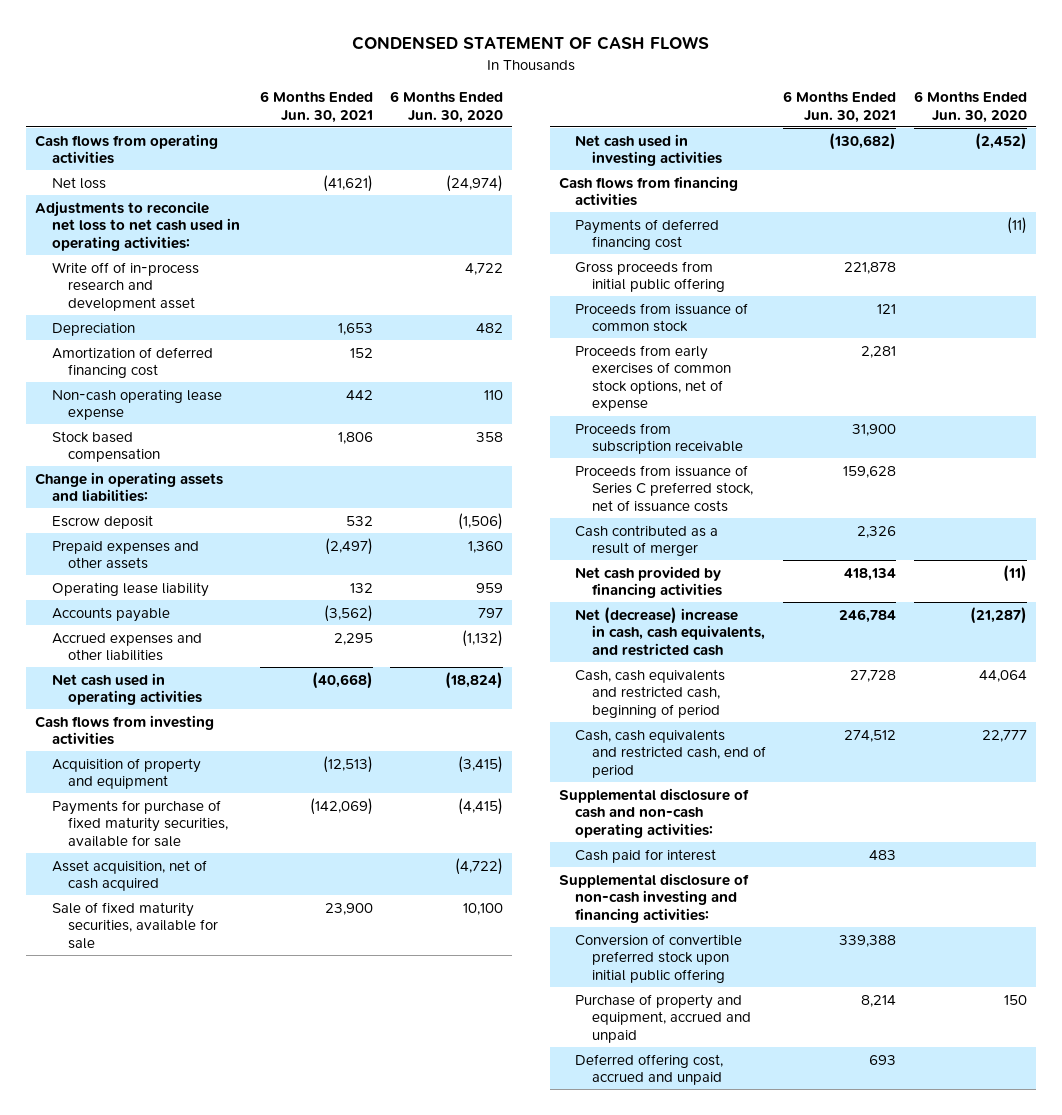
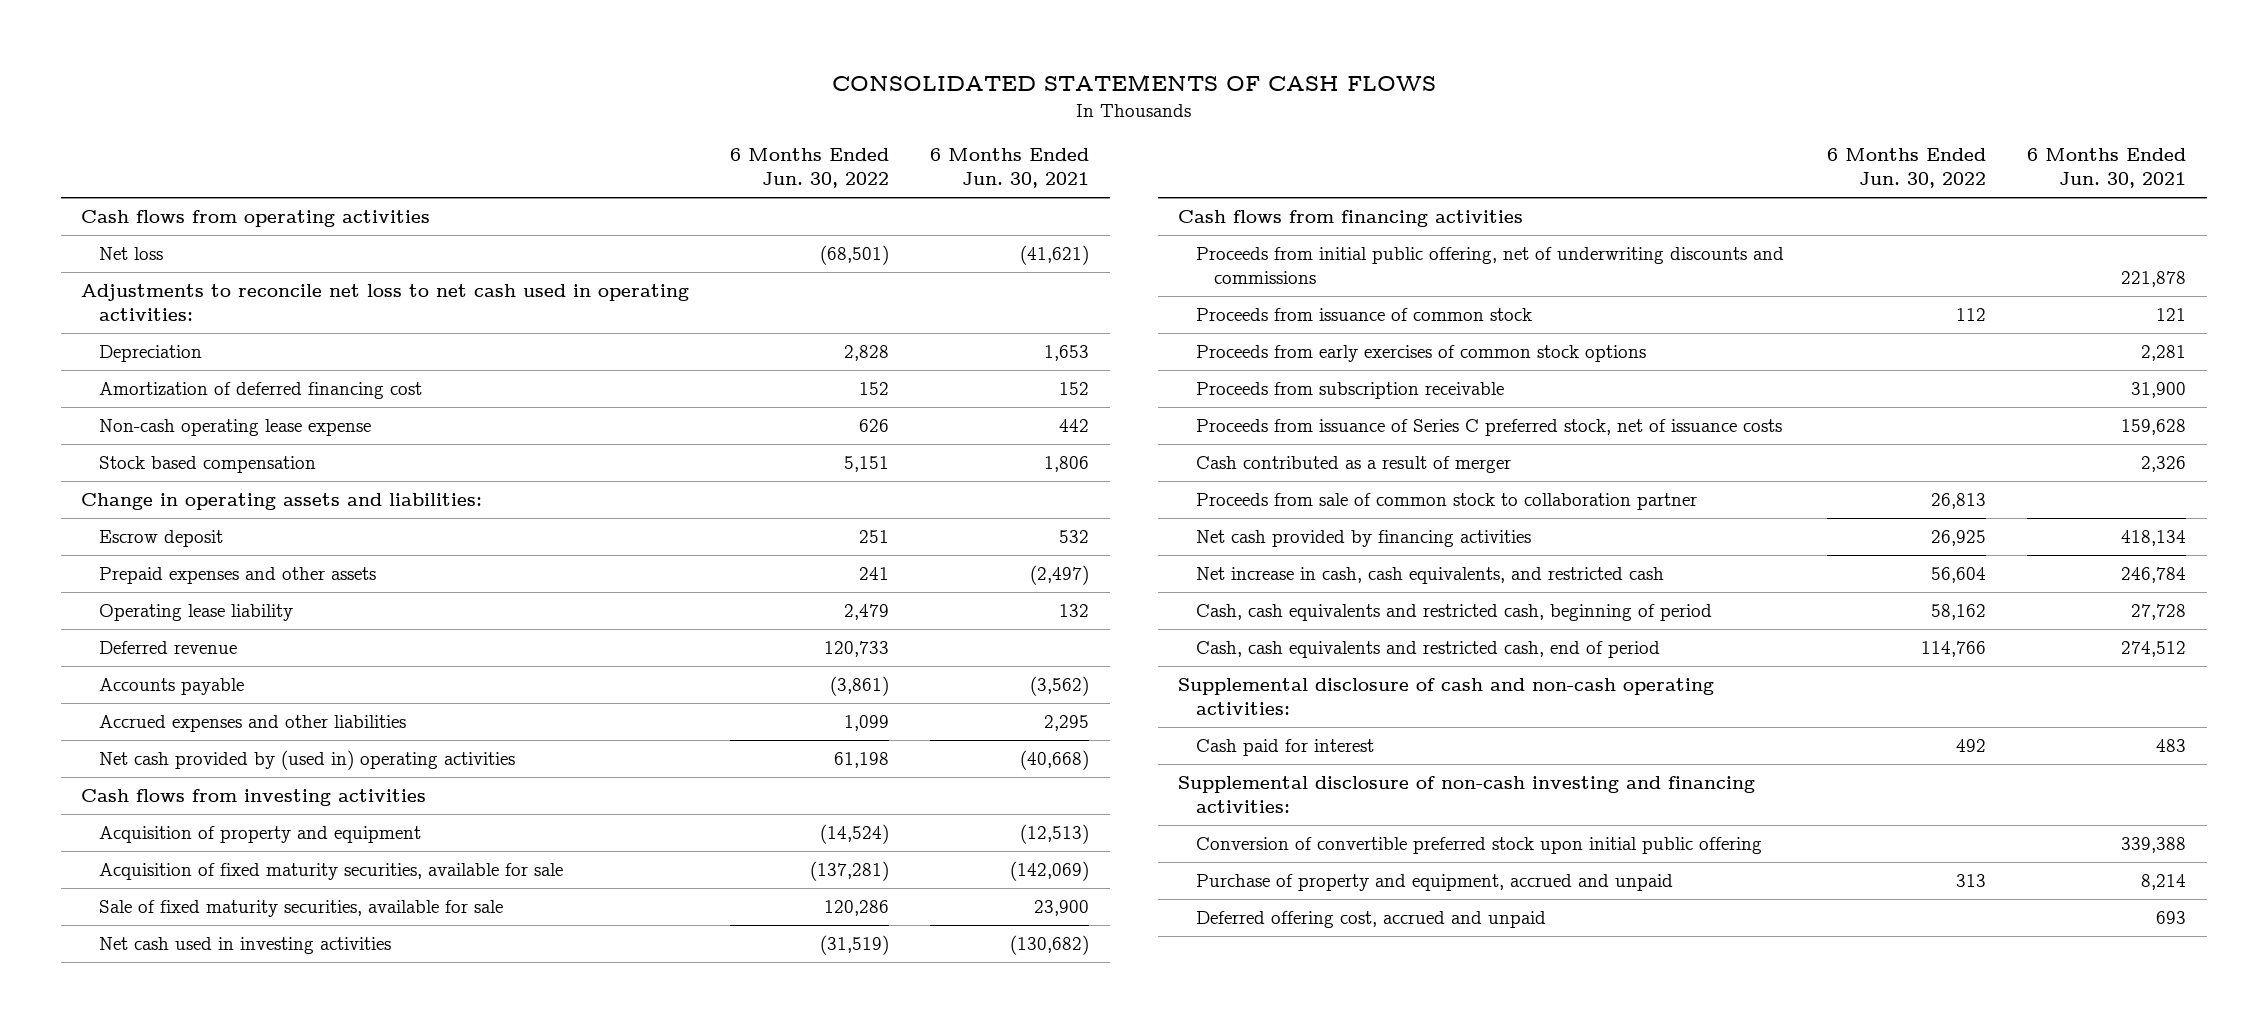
[352,36,710,51] CONDENSED STATEMENT OF CASH FLOWS -> [831,73,1436,91] CONSOLIDATED STATEMENTS OF CASH FLOWS
[390,91,504,123] 6 Months Ended Jun. 30, 2020 -> none
none -> [730,148,890,189] 6 Months Ended Jun. 30, 2022
[51,261,199,311] Write off of in-process research and development asset -> none
none -> [99,641,238,655] Deferred revenue
[51,672,203,706] Net cash used in operating activities -> [99,750,516,771] Net cash provided by (used in) operating activities
[51,859,207,892] Asset acquisition, net of cash acquired -> none
[51,799,229,847] Payments for purchase of fixed maturity securities, available for sale -> [99,863,564,881] Acquisition of fixed maturity securities, available for sale
[575,218,720,251] Payments of deferred financing cost -> none
[575,260,725,293] Gross proceeds from initial public offering -> [1196,247,1785,285] Proceeds from initial public offering, net of underwriting discounts and commissions
[575,344,731,412] Proceeds from early exercises of common stock options, net of expense -> [1196,345,1647,363] Proceeds from early exercises of common stock options
none -> [1196,493,1698,511] Proceeds from sale of common stock to collaboration partner
[575,606,765,656] Net (decrease) increase in cash, cash equivalents, and restricted cash -> [1196,567,1665,585] Net increase in cash, cash equivalents, and restricted cash

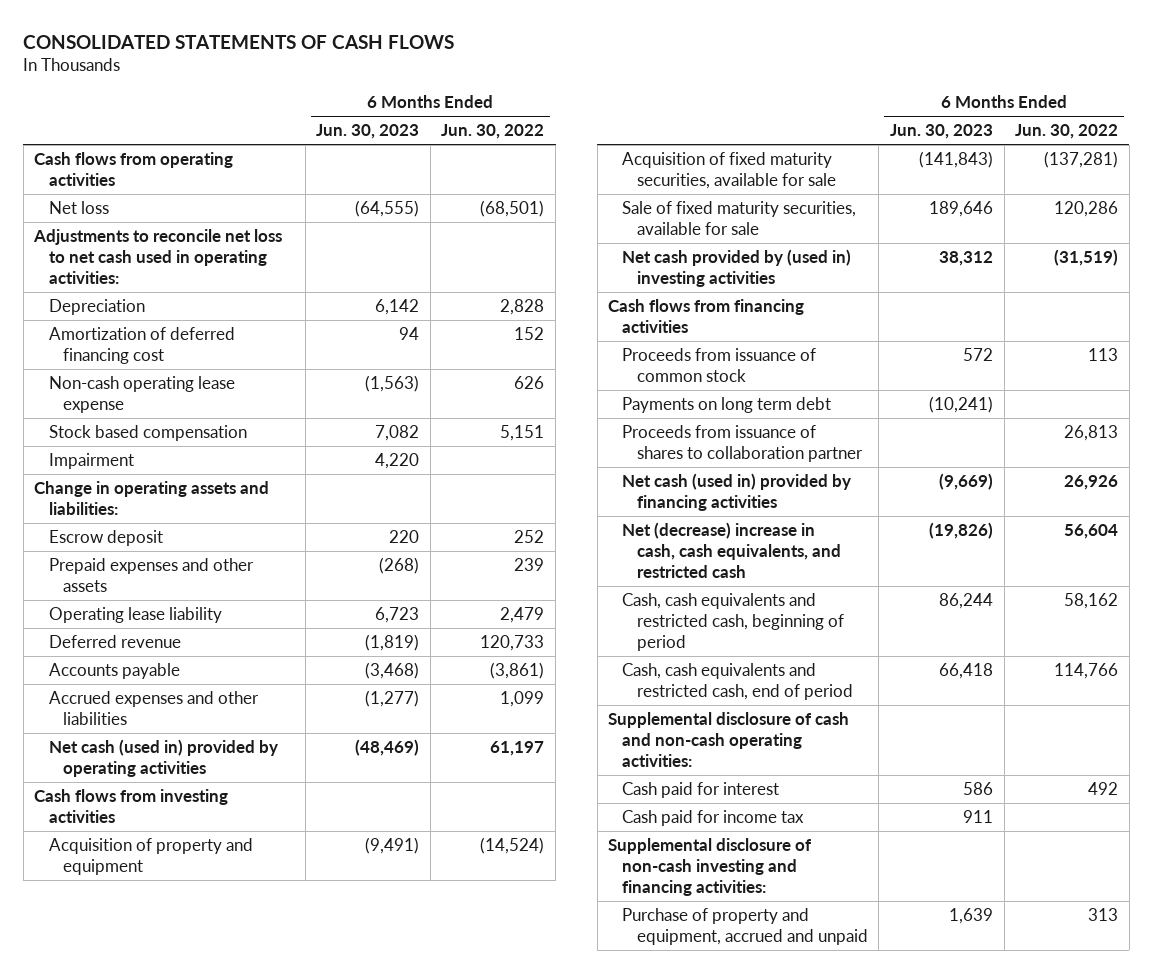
[930,148,1090,189] 6 Months Ended Jun. 30, 2021 -> none
none -> [316,124,420,140] Jun. 30, 2023
none -> [48,453,134,470] Impairment
[859,530,890,544] 251 -> [514,530,545,544] 252
[859,567,890,581] 241 -> [514,558,545,572] 239
[99,750,516,771] Net cash provided by (used in) operating activities -> [48,739,278,777] Net cash (used in) provided by operating activities
[834,752,890,769] 61,198 -> [490,741,545,757] 61,197
[99,937,392,955] Net cash used in investing activities -> [622,249,852,287] Net cash provided by (used in) investing activities
[1196,247,1785,285] Proceeds from initial public offering, net of underwriting discounts and commissions -> none
[1196,345,1647,363] Proceeds from early exercises of common stock options -> none
[1196,382,1505,400] Proceeds from subscription receivable -> none
[1196,419,1783,437] Proceeds from issuance of Series C preferred stock, net of issuance costs -> none
[1196,456,1512,474] Cash contributed as a result of merger -> none
[1956,308,1987,322] 112 -> [1088,348,1119,362] 113
none -> [622,397,832,414] Payments on long term debt
[1196,493,1698,511] Proceeds from sale of common stock to collaboration partner -> [622,425,863,462] Proceeds from issuance of shares to collaboration partner
[1196,530,1532,548] Net cash provided by financing activities -> [622,473,852,511] Net cash (used in) provided by financing activities
[1931,530,1987,547] 26,925 -> [1064,475,1119,491] 26,926
[1196,567,1665,585] Net increase in cash, cash equivalents, and restricted cash -> [622,522,841,578] Net (decrease) increase in cash, cash equivalents, and restricted cash
none -> [622,810,805,827] Cash paid for income tax
[1196,837,1763,855] Conversion of convertible preferred stock upon initial public offering -> none
[1196,911,1547,929] Deferred offering cost, accrued and unpaid -> none

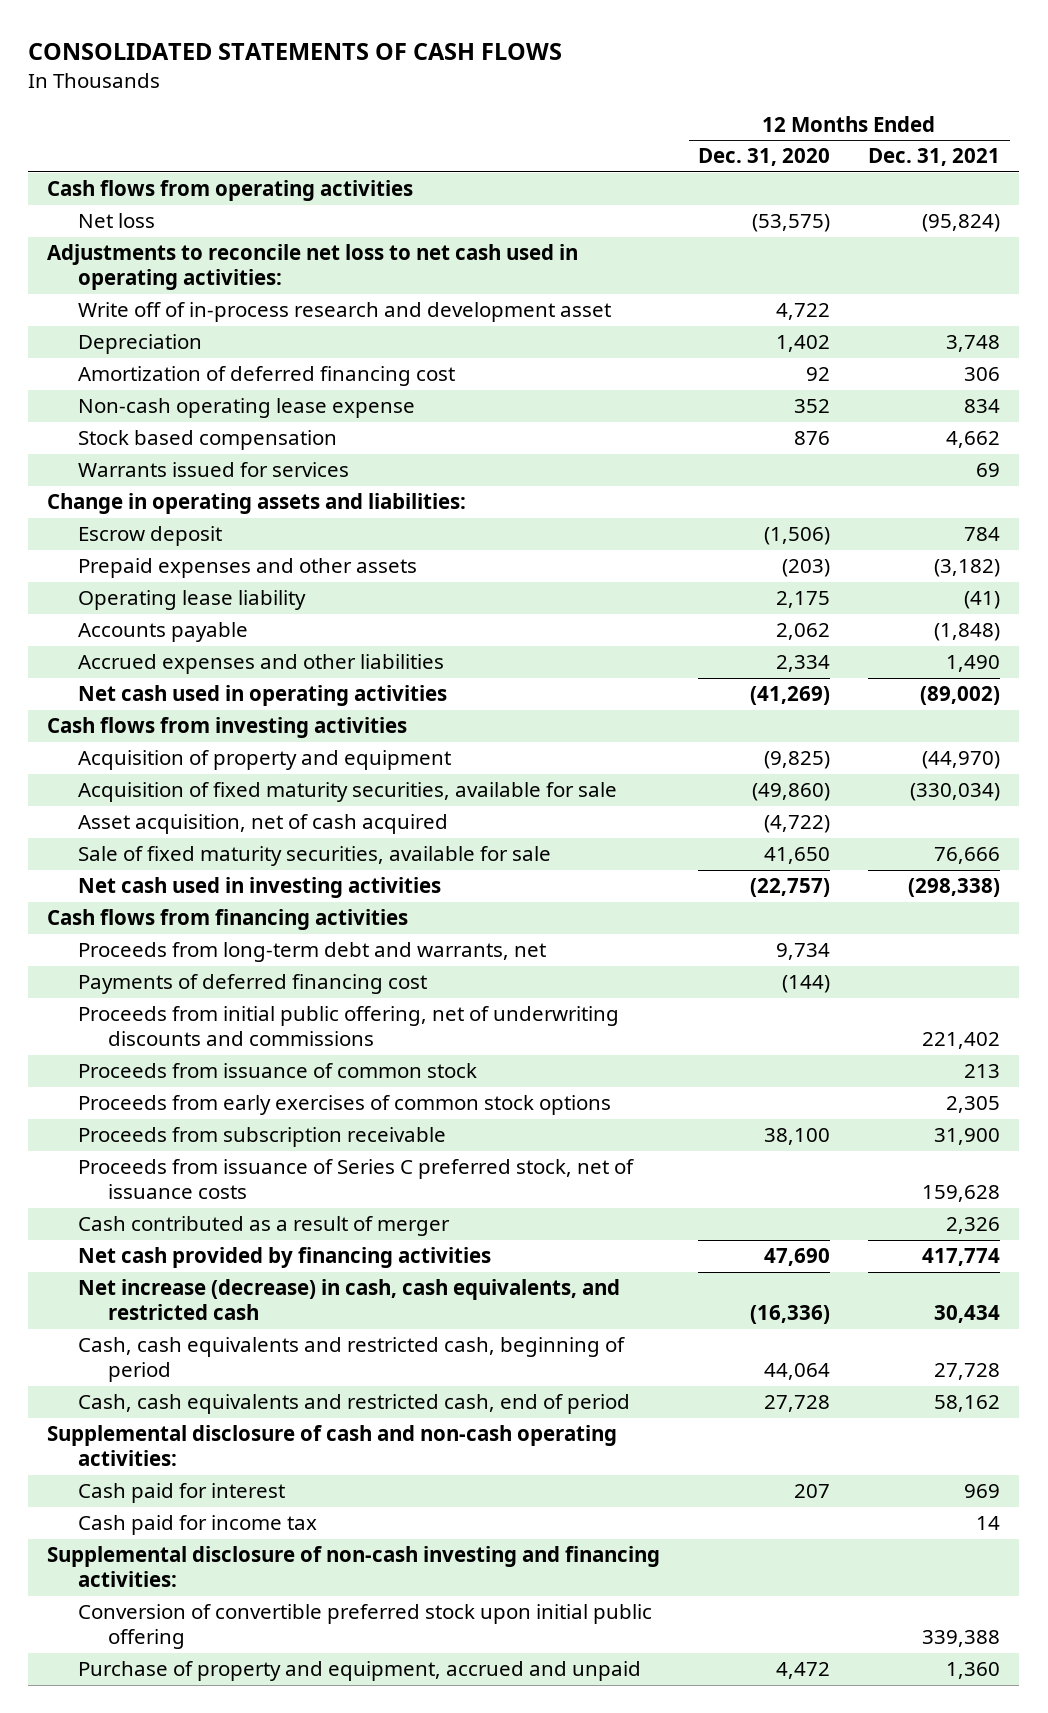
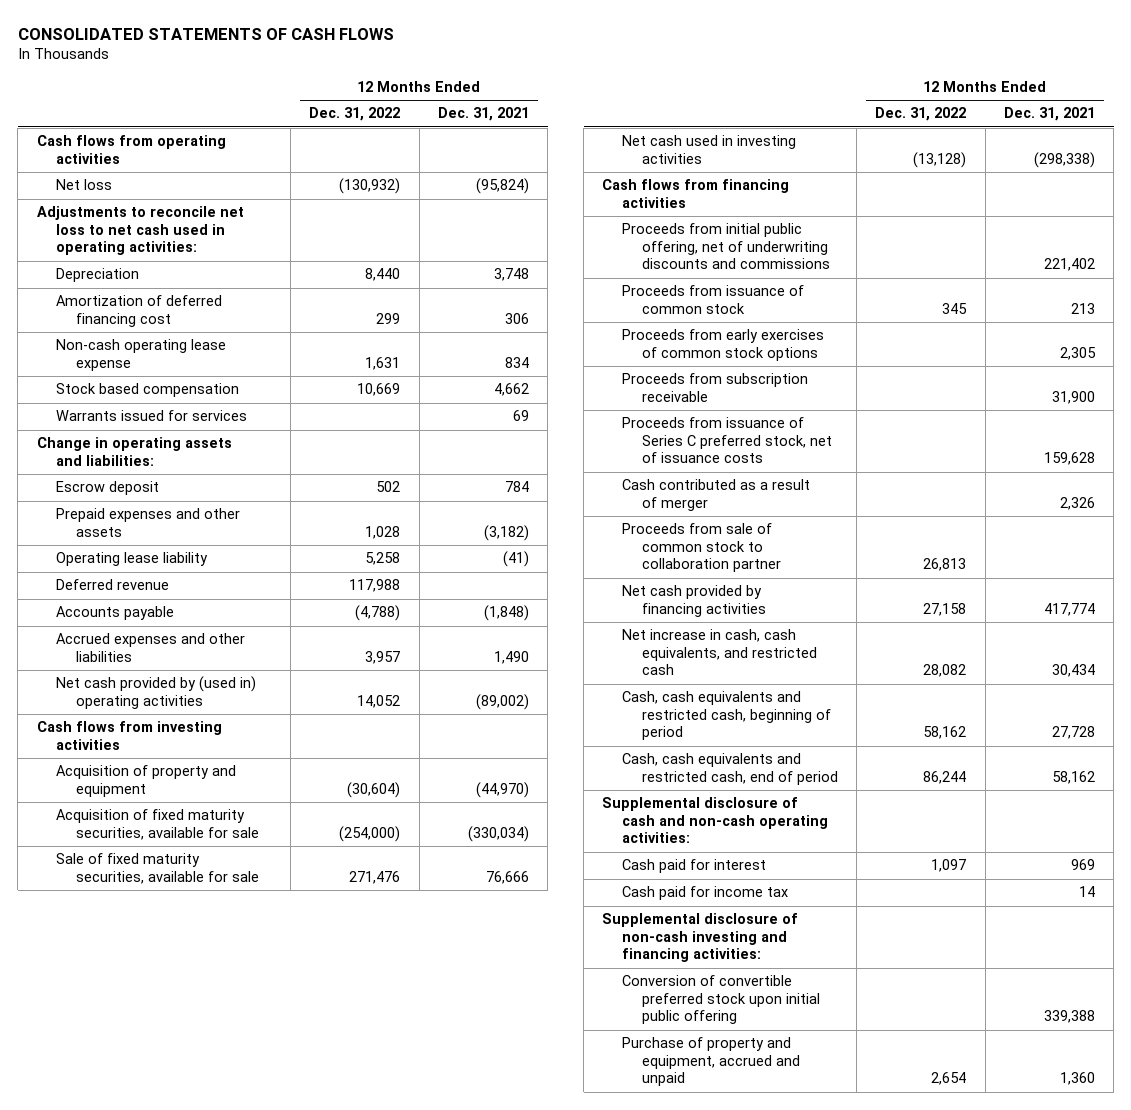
[698,148,831,167] Dec. 31, 2020 -> none
none -> [309,107,401,122] Dec. 31, 2022
[77,302,611,323] Write off of in-process research and development asset -> none
none -> [56,579,170,591] Deferred revenue
[77,685,447,707] Net cash used in operating activities -> [56,676,257,709] Net cash provided by (used in) operating activities
[77,814,448,835] Asset acquisition, net of cash acquired -> none
[77,942,546,963] Proceeds from long-term debt and warrants, net -> none
[77,974,427,995] Payments of deferred financing cost -> none
none -> [622,523,781,573] Proceeds from sale of common stock to collaboration partner
[77,1279,620,1321] Net increase (decrease) in cash, cash equivalents, and restricted cash -> [622,629,817,676] Net increase in cash, cash equivalents, and restricted cash

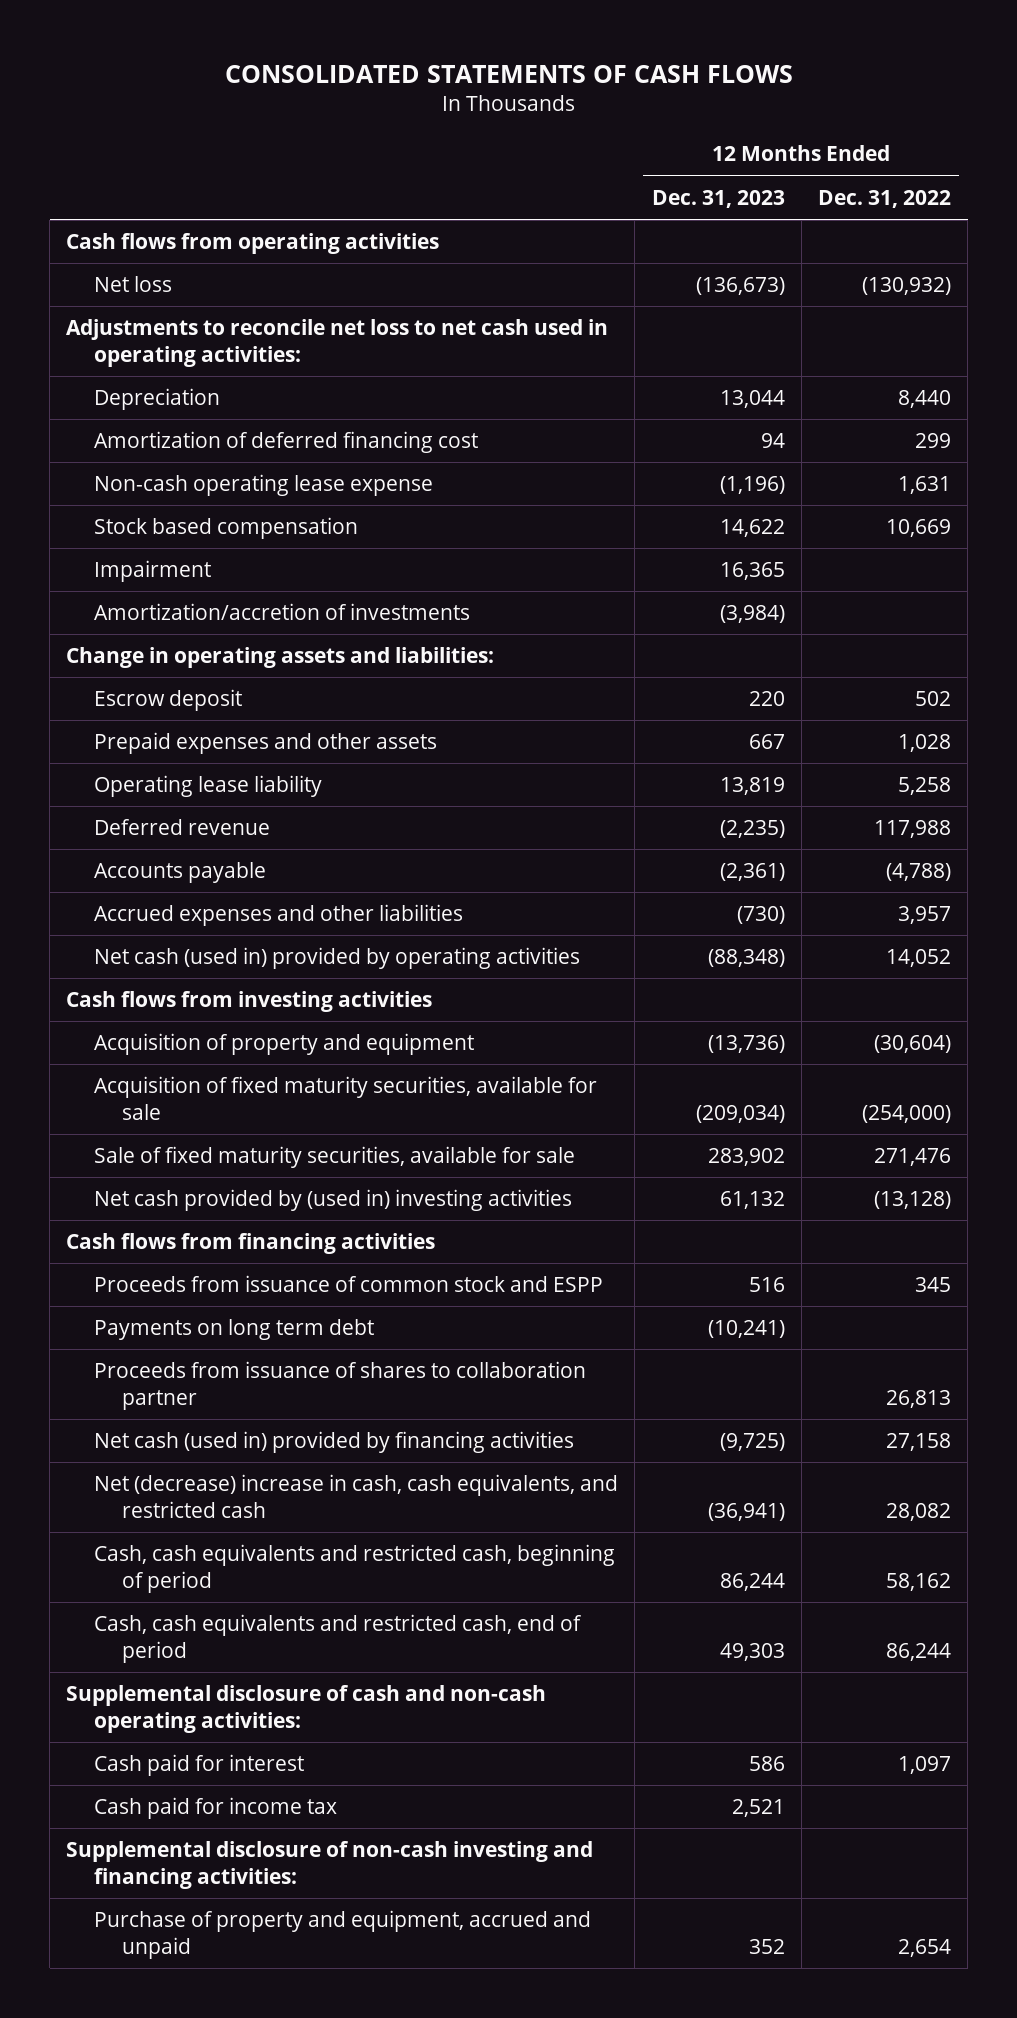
[438,107,530,122] Dec. 31, 2021 -> none
none -> [651,189,785,208] Dec. 31, 2023
[56,410,248,422] Warrants issued for services -> none
none -> [94,560,212,583] Impairment
none -> [94,603,471,621] Amortization/accretion of investments
[56,676,257,709] Net cash provided by (used in) operating activities -> [94,947,581,970] Net cash (used in) provided by operating activities
[622,135,797,164] Net cash used in investing activities -> [94,1189,573,1212] Net cash provided by (used in) investing activities
[622,223,830,270] Proceeds from initial public offering, net of underwriting discounts and commissions -> none
[622,329,825,361] Proceeds from early exercises of common stock options -> none
[622,373,809,402] Proceeds from subscription receivable -> none
[622,417,832,464] Proceeds from issuance of Series C preferred stock, net of issuance costs -> none
[622,479,811,511] Cash contributed as a result of merger -> none
[622,285,805,314] Proceeds from issuance of common stock -> [94,1275,604,1293] Proceeds from issuance of common stock and ESPP
none -> [94,1319,375,1341] Payments on long term debt
[622,523,781,573] Proceeds from sale of common stock to collaboration partner -> [94,1361,587,1411] Proceeds from issuance of shares to collaboration partner
[622,585,766,617] Net cash provided by financing activities -> [94,1431,575,1454] Net cash (used in) provided by financing activities
[622,629,817,676] Net increase in cash, cash equivalents, and restricted cash -> [94,1474,619,1519] Net (decrease) increase in cash, cash equivalents, and restricted cash
[622,975,820,1025] Conversion of convertible preferred stock upon initial public offering -> none

